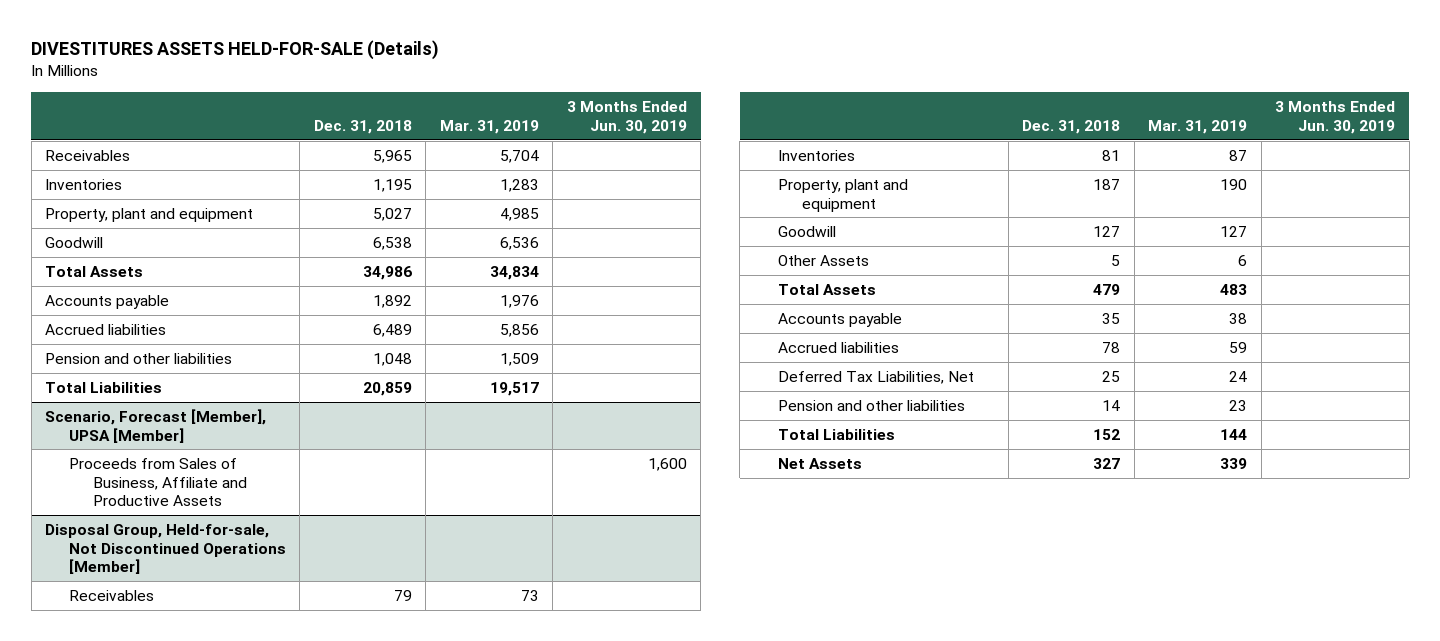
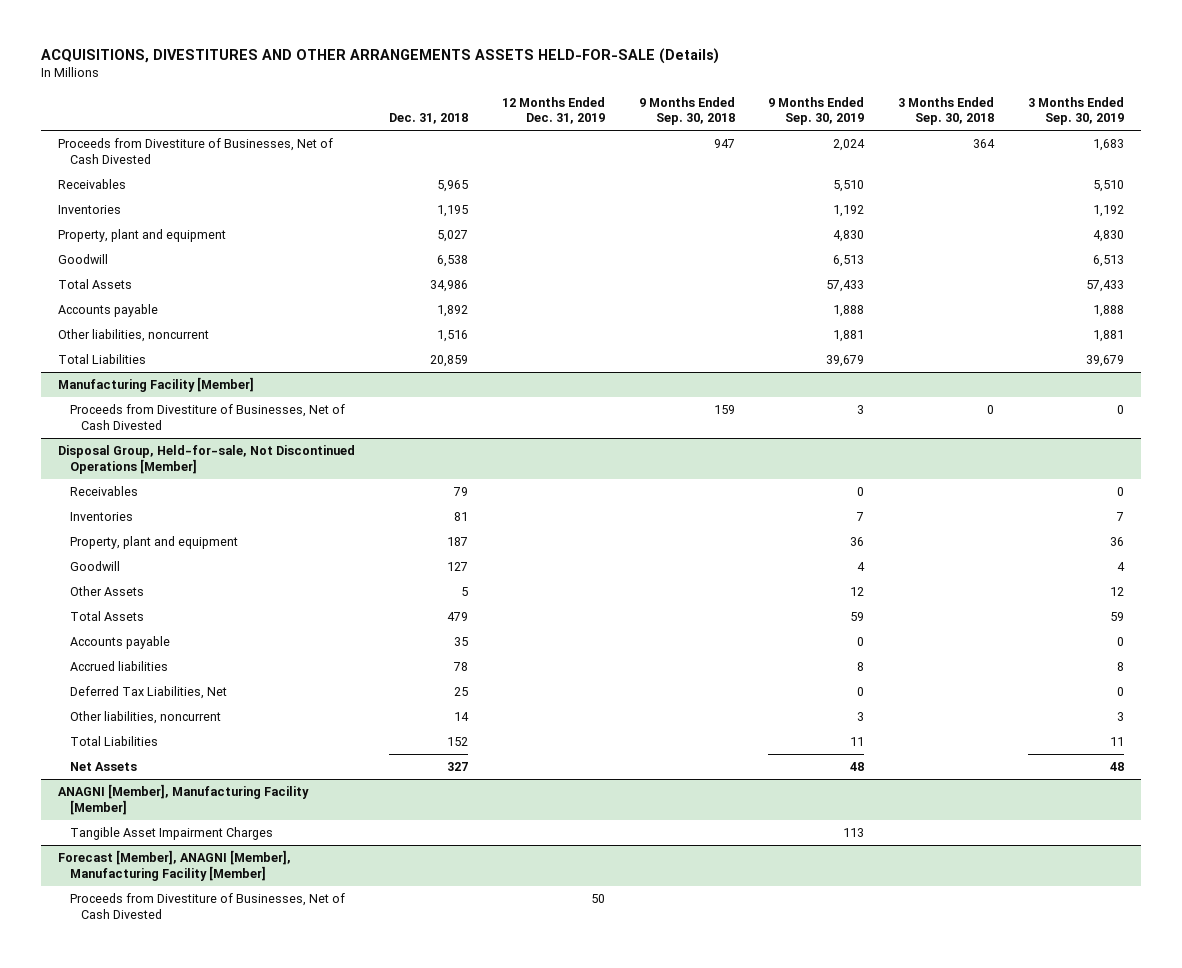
[31,40,440,61] DIVESTITURES ASSETS HELD-FOR-SALE (Details) -> [41,48,720,65] ACQUISITIONS, DIVESTITURES AND OTHER ARRANGEMENTS ASSETS HELD-FOR-SALE (Details)
[439,119,539,134] Mar. 31, 2019 -> none
[566,101,687,134] 3 Months Ended Jun. 30, 2019 -> none
none -> [501,96,605,125] 12 Months Ended Dec. 31, 2019
none -> [638,96,735,126] 9 Months Ended Sep. 30, 2018
none -> [768,96,865,126] 9 Months Ended Sep. 30, 2019
none -> [898,96,995,126] 3 Months Ended Sep. 30, 2018
none -> [1028,96,1125,126] 3 Months Ended Sep. 30, 2019
none -> [57,138,333,164] Proceeds from Divestiture of Businesses, Net of Cash Divested
[45,324,167,336] Accrued liabilities -> none
[45,353,233,365] Pension and other liabilities -> [57,329,209,343] Other liabilities, noncurrent
[372,353,412,367] 1,048 -> [436,330,468,343] 1,516
[45,409,267,443] Scenario, Forecast [Member], UPSA [Member] -> none
[68,458,247,507] Proceeds from Sales of Business, Affiliate and Productive Assets -> none
none -> [57,377,254,393] Manufacturing Facility [Member]
none -> [69,404,345,430] Proceeds from Divestiture of Businesses, Net of Cash Divested
[777,400,965,412] Pension and other liabilities -> [69,711,221,725] Other liabilities, noncurrent
none -> [57,784,309,815] ANAGNI [Member], Manufacturing Facility [Member]
none -> [69,827,273,841] Tangible Asset Impairment Charges
none -> [57,850,291,881] Forecast [Member], ANAGNI [Member], Manufacturing Facility [Member]
none -> [69,893,345,919] Proceeds from Divestiture of Businesses, Net of Cash Divested

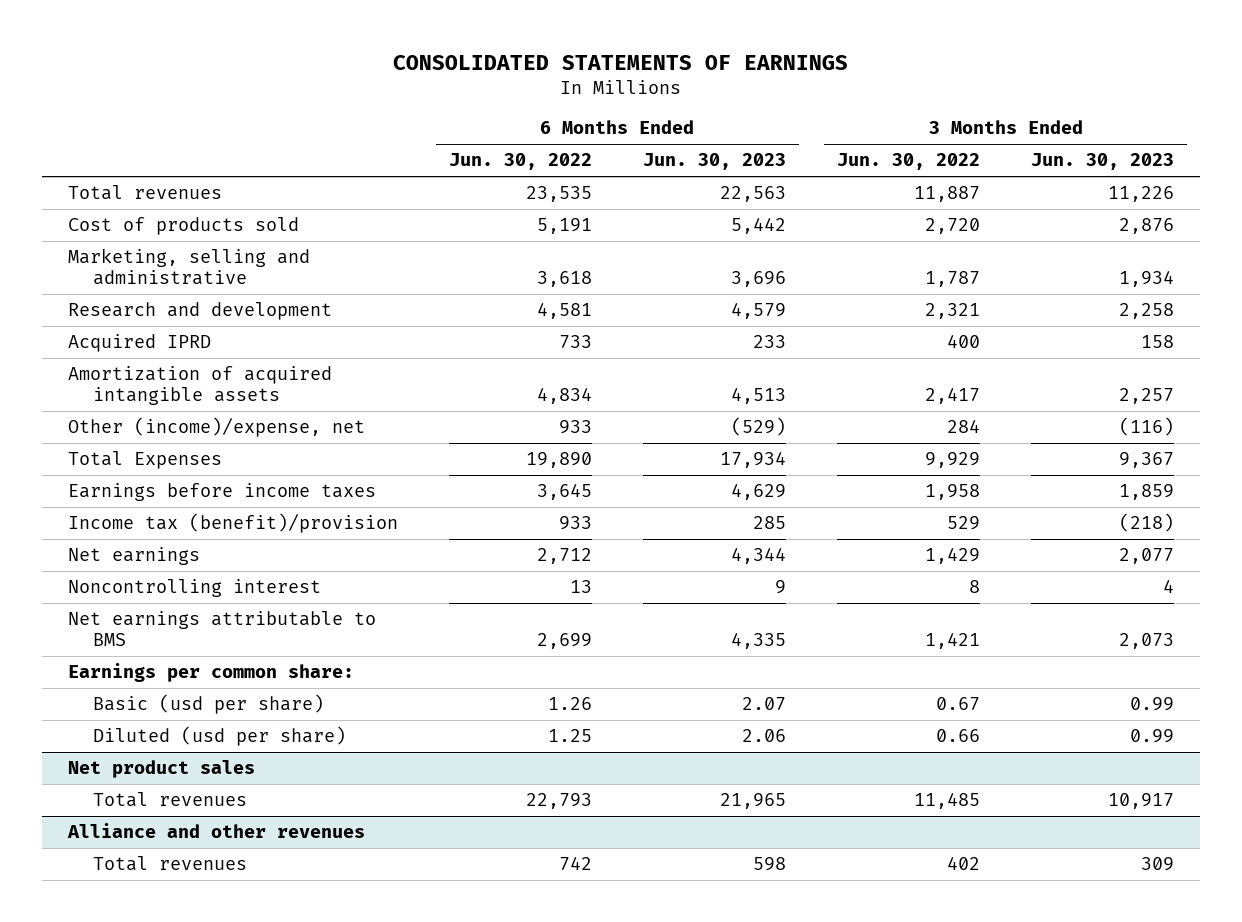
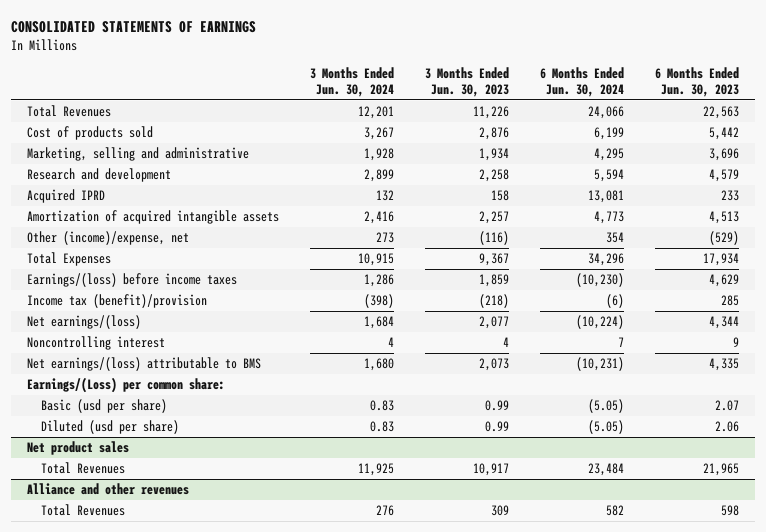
[448,153,592,171] Jun. 30, 2022 -> none
[837,153,981,171] Jun. 30, 2022 -> none
none -> [310,67,395,97] 3 Months Ended Jun. 30, 2024
none -> [540,67,625,97] 6 Months Ended Jun. 30, 2024
[67,185,222,201] Total revenues -> [26,104,111,117] Total Revenues
[67,483,376,502] Earnings before income taxes -> [26,272,237,287] Earnings/(loss) before income taxes
[67,547,200,566] Net earnings -> [26,314,141,329] Net earnings/(loss)
[67,611,376,647] Net earnings attributable to BMS -> [26,356,261,371] Net earnings/(loss) attributable to BMS
[67,663,354,683] Earnings per common share: -> [26,376,225,393] Earnings/(Loss) per common share:
[92,792,247,808] Total revenues -> [40,461,125,474] Total Revenues
[92,856,247,872] Total revenues -> [40,503,125,516] Total Revenues

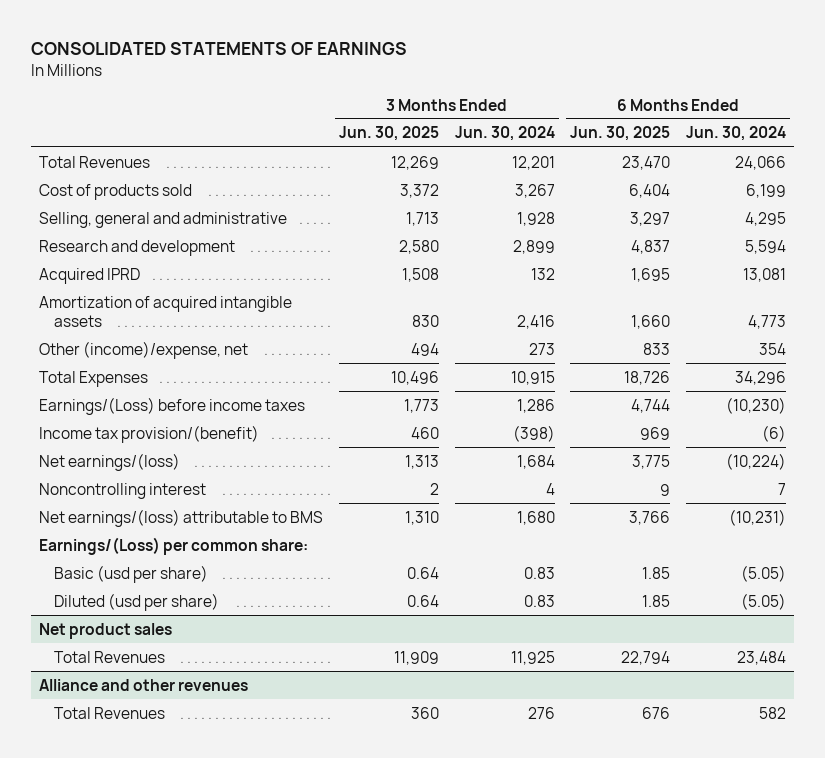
[425,67,510,97] 3 Months Ended Jun. 30, 2023 -> none
[655,67,740,97] 6 Months Ended Jun. 30, 2023 -> none
none -> [338,126,439,142] Jun. 30, 2025
none -> [570,126,671,142] Jun. 30, 2025
[26,146,249,161] Marketing, selling and administrative -> [38,211,287,228] Selling, general and administrative
[26,272,237,287] Earnings/(loss) before income taxes -> [38,396,305,415] Earnings/(Loss) before income taxes
[26,293,207,308] Income tax (benefit)/provision -> [38,424,259,443] Income tax provision/(benefit)

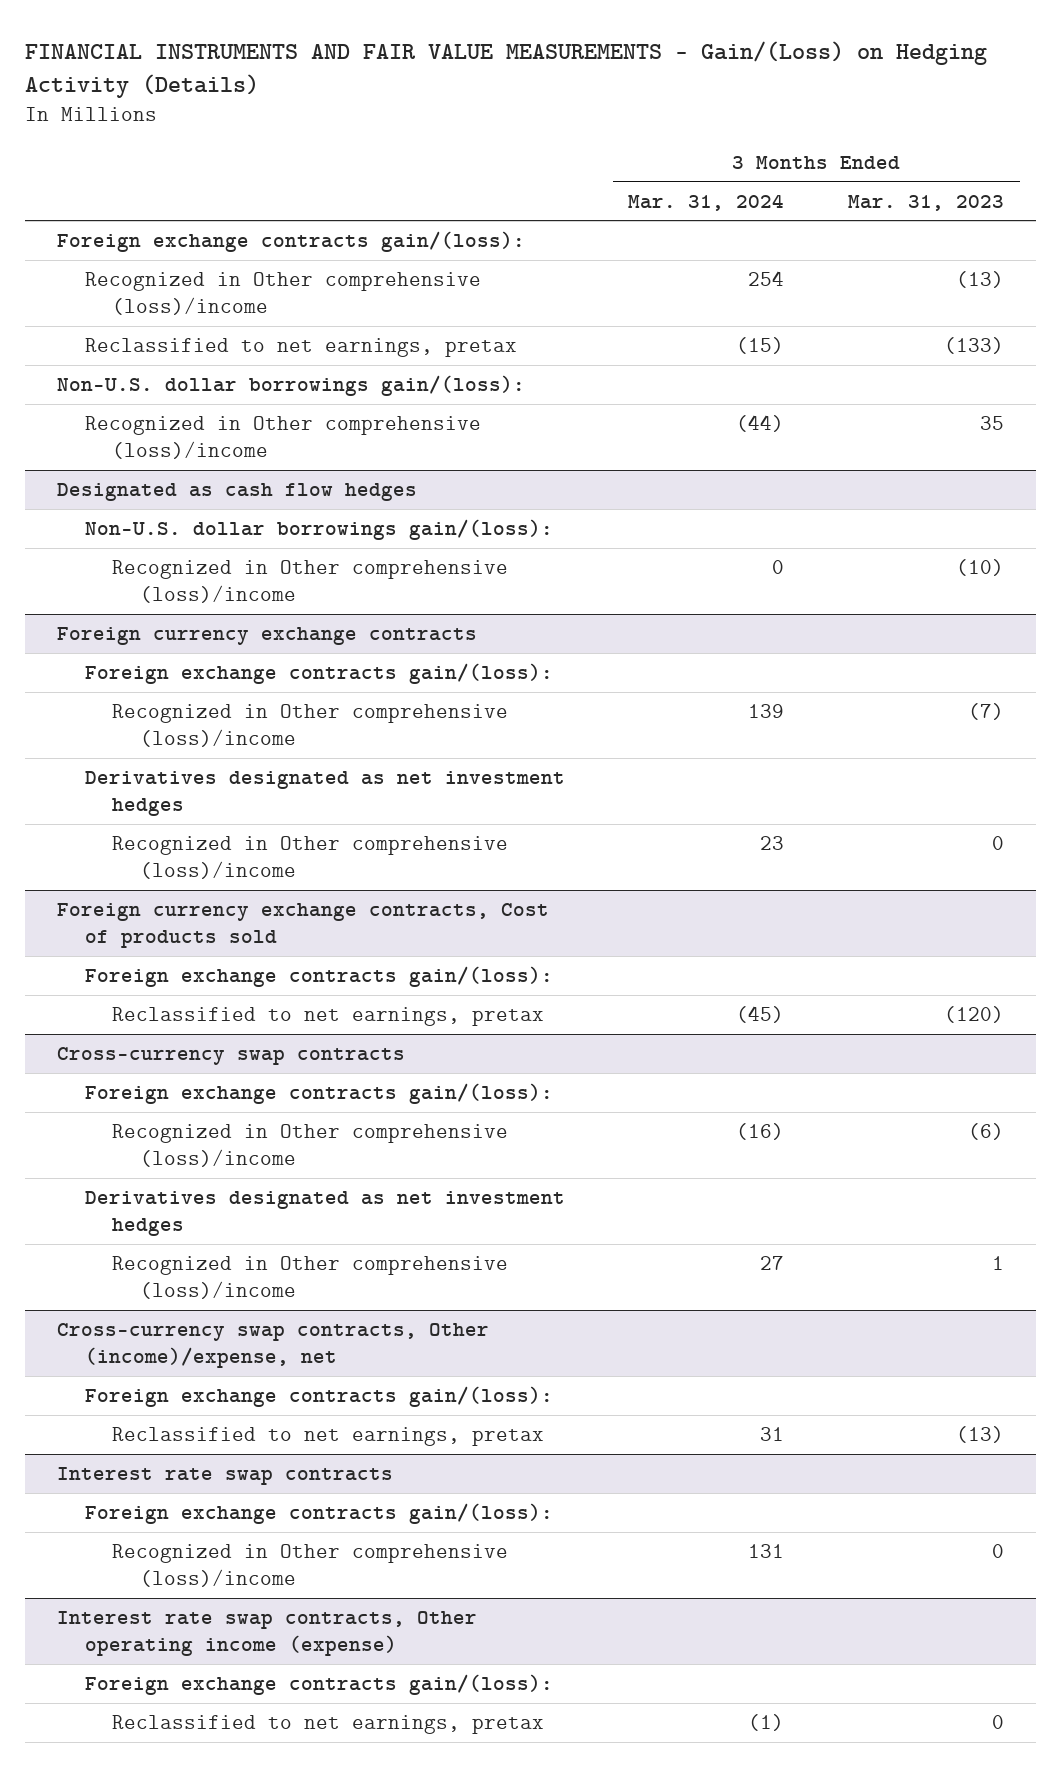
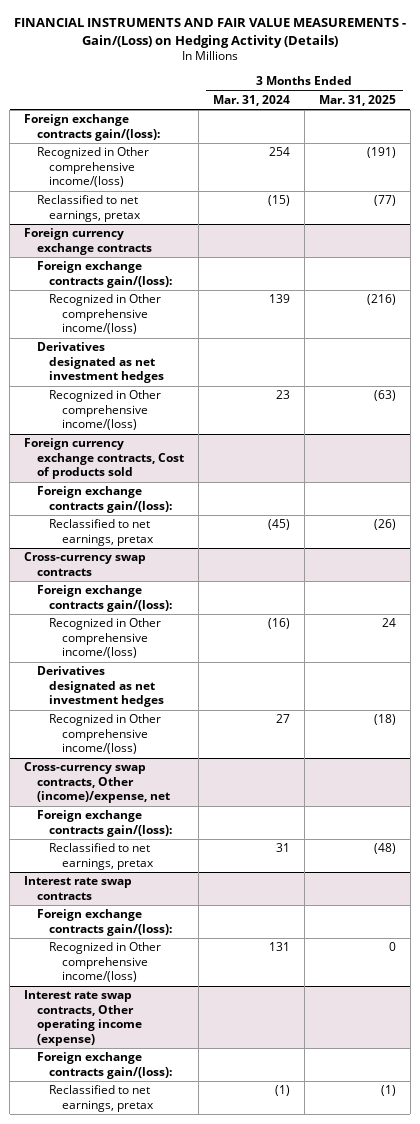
[848,194,1005,211] Mar. 31, 2023 -> none
none -> [318,95,396,107] Mar. 31, 2025
[84,271,481,316] Recognized in Other comprehensive (loss)/income -> [36,147,149,188] Recognized in Other comprehensive income/(loss)
[57,374,526,396] Non-U.S. dollar borrowings gain/(loss): -> none
[84,415,481,460] Recognized in Other comprehensive (loss)/income -> none
[57,482,418,501] Designated as cash flow hedges -> none
[84,518,553,540] Non-U.S. dollar borrowings gain/(loss): -> none
[112,559,509,604] Recognized in Other comprehensive (loss)/income -> none
[112,703,509,748] Recognized in Other comprehensive (loss)/income -> [49,294,162,335] Recognized in Other comprehensive income/(loss)
[112,835,509,880] Recognized in Other comprehensive (loss)/income -> [49,390,162,431] Recognized in Other comprehensive income/(loss)
[112,1123,509,1168] Recognized in Other comprehensive (loss)/income -> [49,618,162,659] Recognized in Other comprehensive income/(loss)
[112,1255,509,1300] Recognized in Other comprehensive (loss)/income -> [49,714,162,755] Recognized in Other comprehensive income/(loss)
[112,1543,509,1588] Recognized in Other comprehensive (loss)/income -> [49,942,162,983] Recognized in Other comprehensive income/(loss)

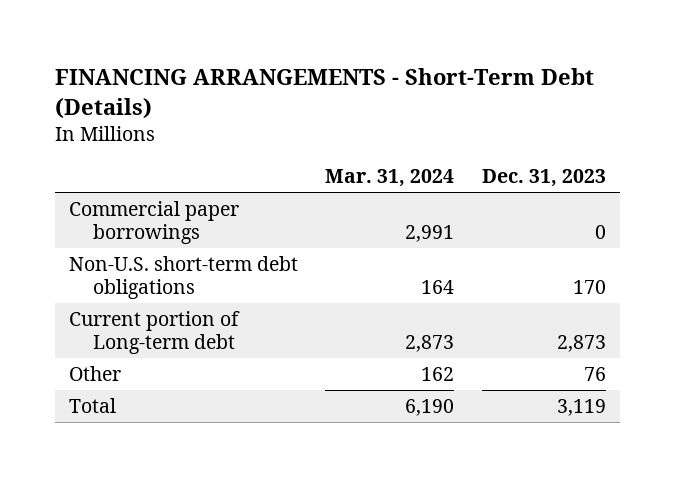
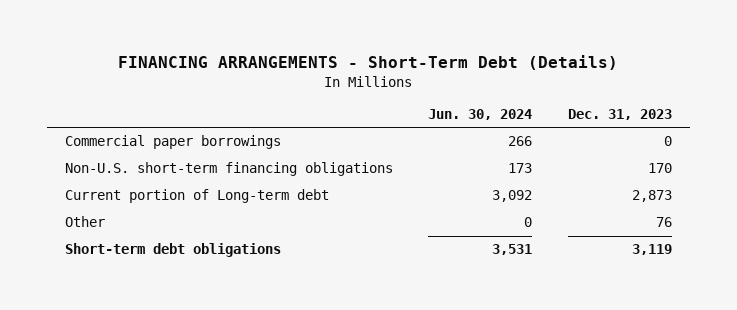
[325,169,455,188] Mar. 31, 2024 -> none
none -> [428,109,533,121] Jun. 30, 2024
[68,256,298,300] Non-U.S. short-term debt obligations -> [64,162,393,177] Non-U.S. short-term financing obligations
[68,398,116,414] Total -> [64,243,281,258] Short-term debt obligations

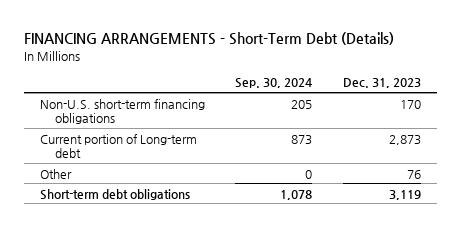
[428,109,533,121] Jun. 30, 2024 -> none
none -> [235,78,313,89] Sep. 30, 2024
[64,135,281,150] Commercial paper borrowings -> none

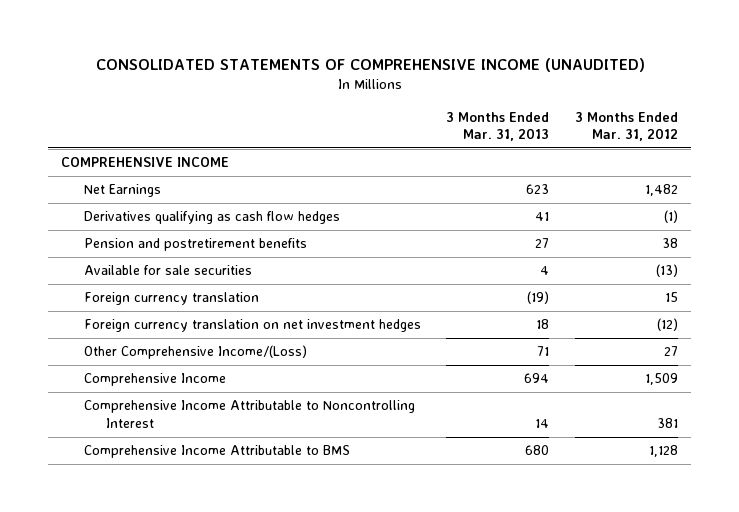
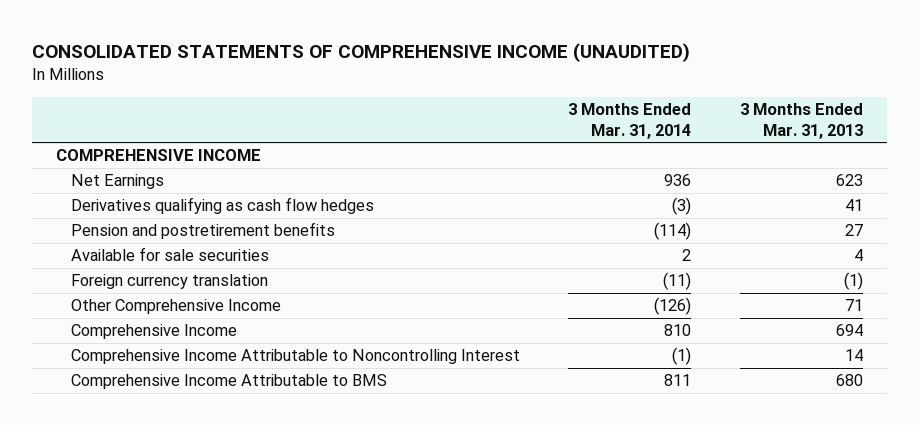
[575,111,679,141] 3 Months Ended Mar. 31, 2012 -> none
none -> [568,103,692,139] 3 Months Ended Mar. 31, 2014
[83,319,421,333] Foreign currency translation on net investment hedges -> none
[527,291,550,305] (19) -> [843,272,863,291] (1)
[83,345,307,360] Other Comprehensive Income/(Loss) -> [71,299,282,315] Other Comprehensive Income

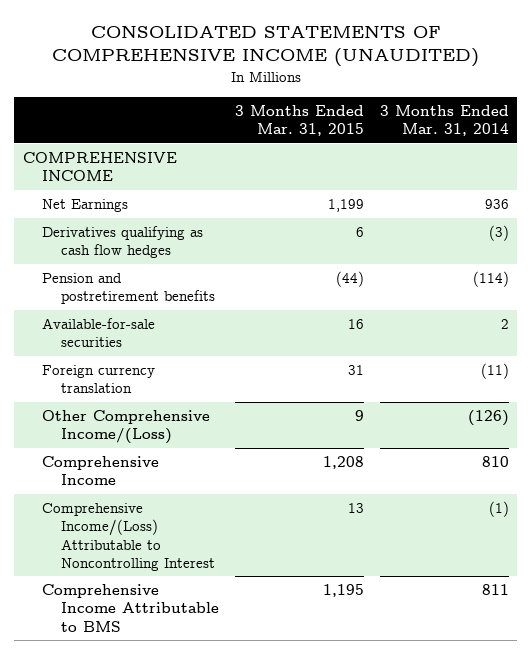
[739,103,863,139] 3 Months Ended Mar. 31, 2013 -> none
none -> [234,104,364,137] 3 Months Ended Mar. 31, 2015
[71,247,270,262] Available for sale securities -> [41,318,155,348] Available-for-sale securities
[71,299,282,315] Other Comprehensive Income -> [41,410,210,445] Other Comprehensive Income/(Loss)
[71,349,521,365] Comprehensive Income Attributable to Noncontrolling Interest -> [41,503,215,571] Comprehensive Income/(Loss) Attributable to Noncontrolling Interest

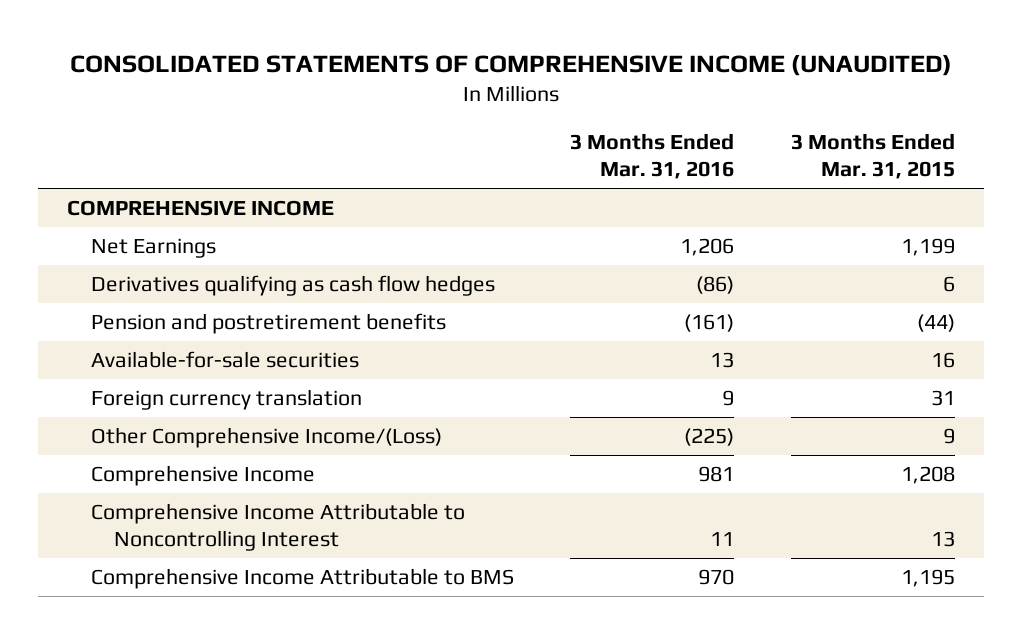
[380,104,510,137] 3 Months Ended Mar. 31, 2014 -> none
none -> [570,133,735,180] 3 Months Ended Mar. 31, 2016
[41,503,215,571] Comprehensive Income/(Loss) Attributable to Noncontrolling Interest -> [90,503,465,552] Comprehensive Income Attributable to Noncontrolling Interest

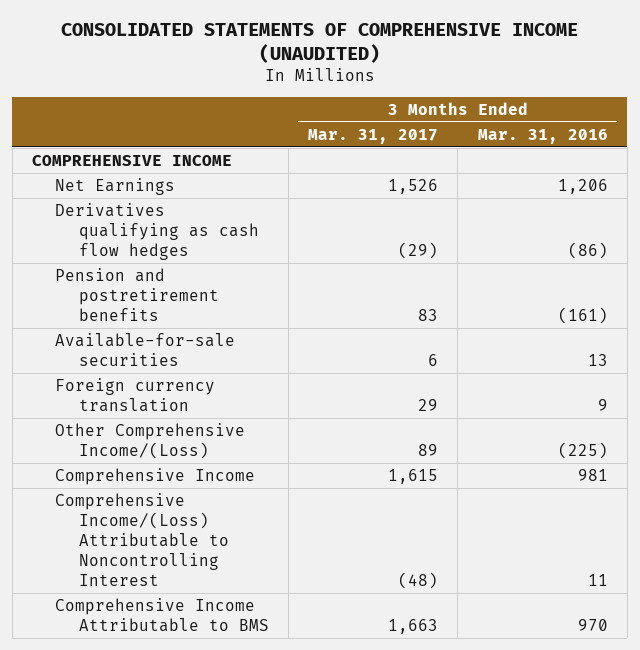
[791,133,956,180] 3 Months Ended Mar. 31, 2015 -> none
none -> [308,128,439,144] Mar. 31, 2017
[90,503,465,552] Comprehensive Income Attributable to Noncontrolling Interest -> [55,492,229,586] Comprehensive Income/(Loss) Attributable to Noncontrolling Interest

